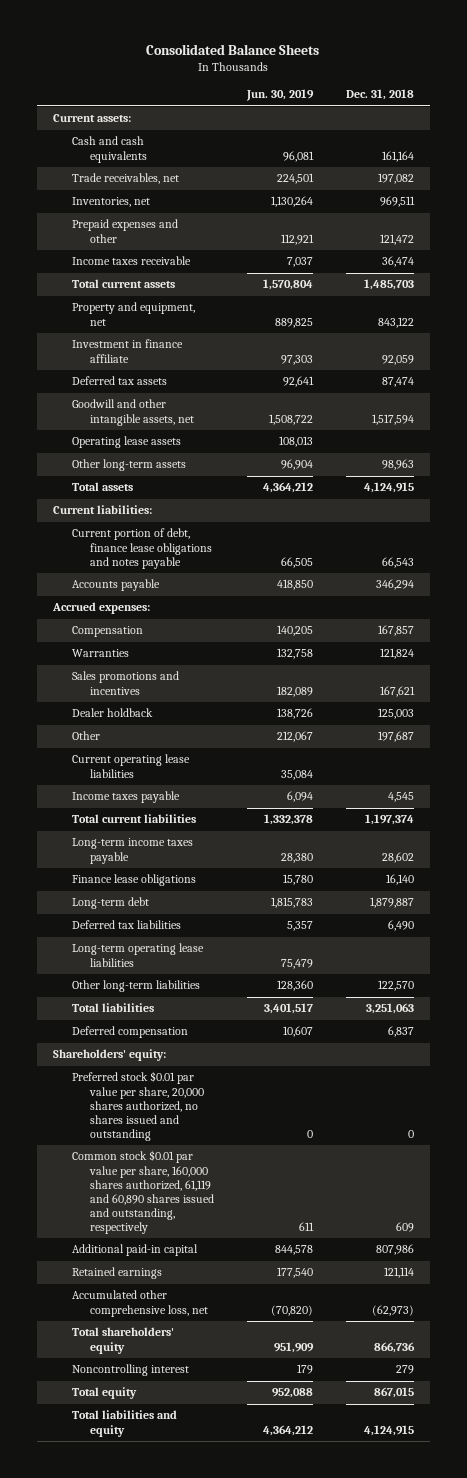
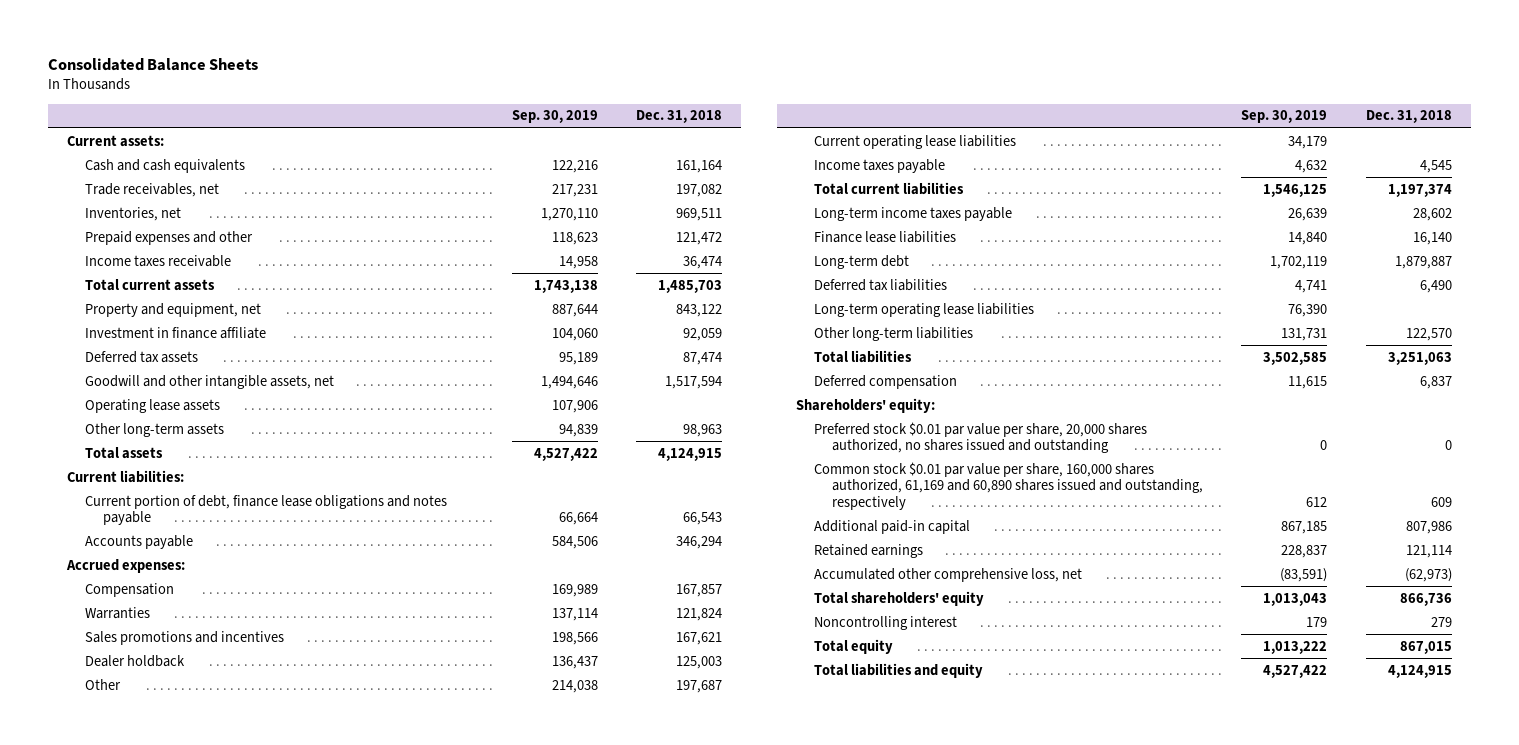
[246,89,315,102] Jun. 30, 2019 -> none
none -> [512,110,599,124] Sep. 30, 2019
[71,874,196,887] Finance lease obligations -> [814,230,957,243] Finance lease liabilities
[71,1150,215,1234] Common stock $0.01 par value per share, 160,000 shares authorized, 61,119 and 60,890 shares issued and outstanding, respectively -> [814,461,1204,510] Common stock $0.01 par value per share, 160,000 shares authorized, 61,169 and 60,890 shares issued and outstanding, respectively

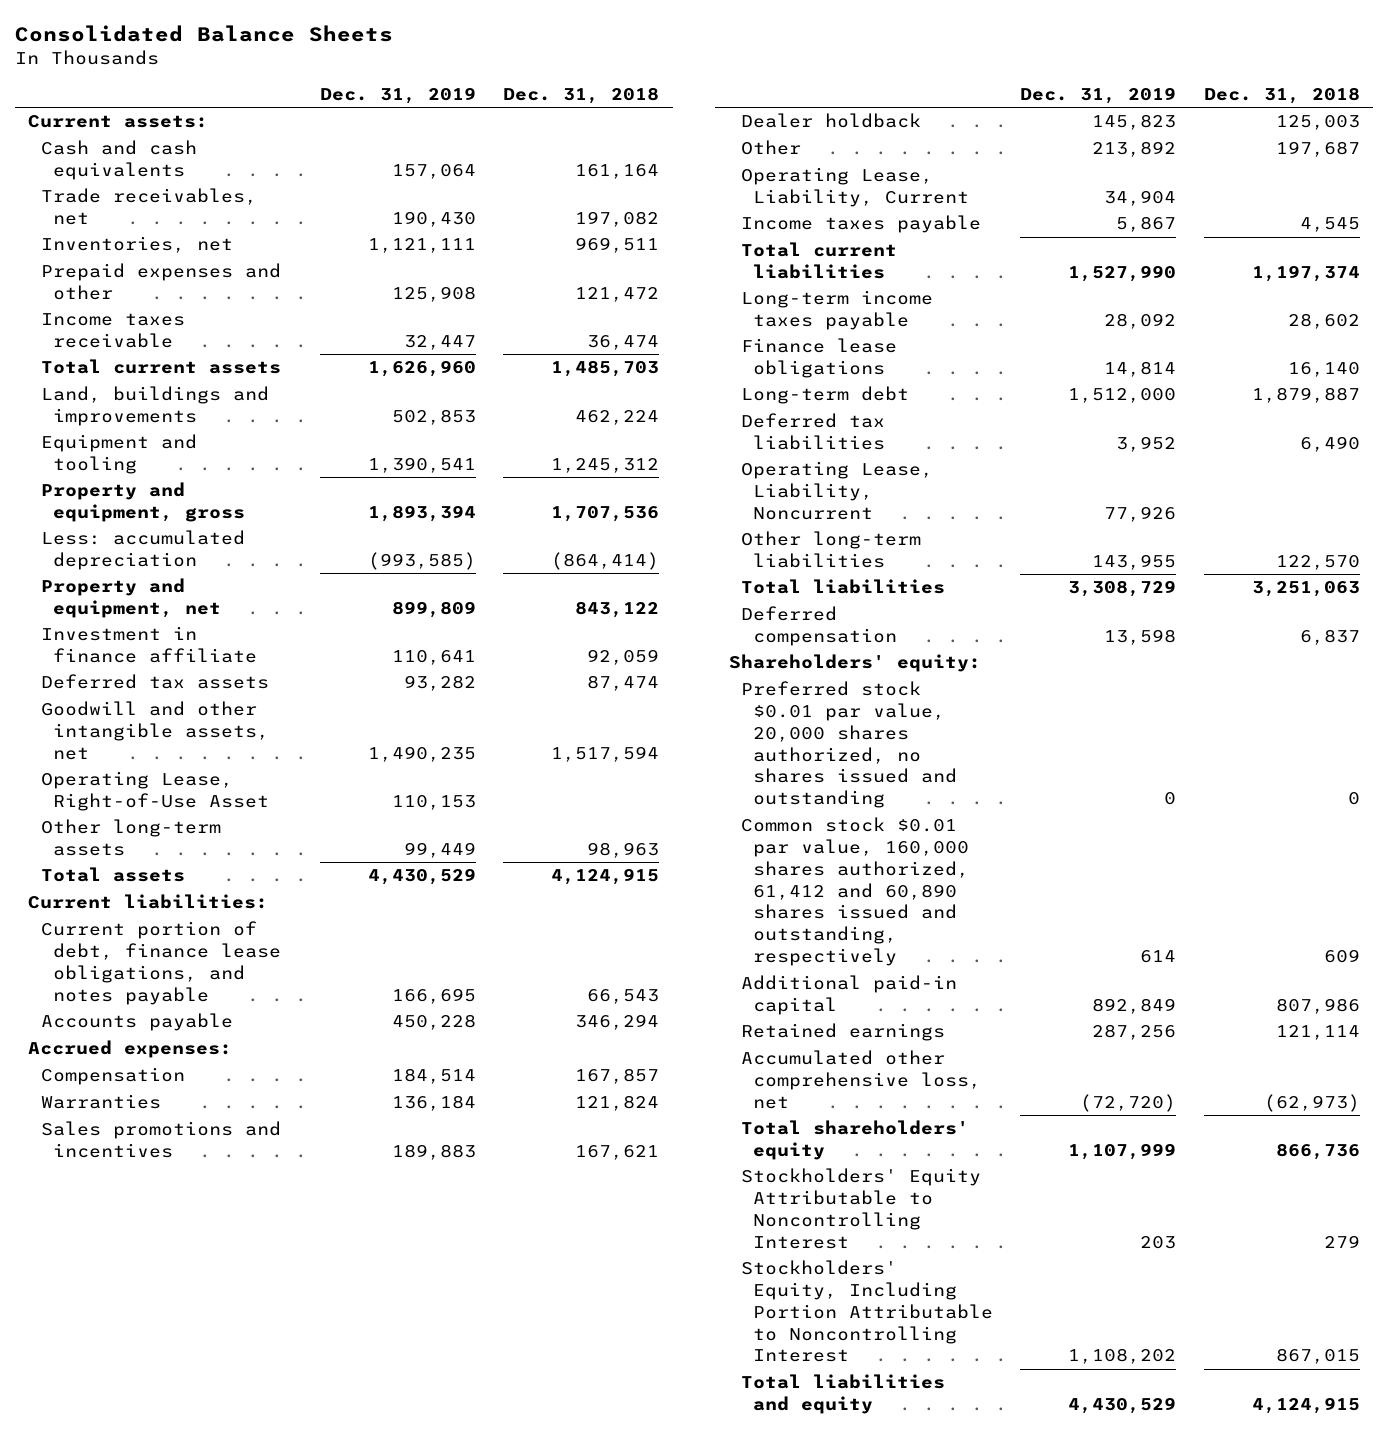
[512,110,599,124] Sep. 30, 2019 -> none
none -> [320,86,477,104] Dec. 31, 2019
none -> [40,386,269,427] Land, buildings and improvements
none -> [40,434,197,475] Equipment and tooling
none -> [40,482,246,523] Property and equipment, gross
none -> [40,530,245,571] Less: accumulated depreciation
[85,398,221,413] Operating lease assets -> [40,771,270,812] Operating Lease, Right-of-Use Asset
[85,494,448,526] Current portion of debt, finance lease obligations and notes payable -> [40,921,282,1005] Current portion of debt, finance lease obligations, and notes payable
[814,134,1017,149] Current operating lease liabilities -> [740,167,970,208] Operating Lease, Liability, Current
[814,230,957,243] Finance lease liabilities -> [740,338,897,379] Finance lease obligations
[814,302,1035,317] Long-term operating lease liabilities -> [740,461,933,520] Operating Lease, Liability, Noncurrent
[814,421,1148,454] Preferred stock $0.01 par value per share, 20,000 shares authorized, no shares issued and outstanding -> [740,681,958,809] Preferred stock $0.01 par value, 20,000 shares authorized, no shares issued and outstanding
[814,461,1204,510] Common stock $0.01 par value per share, 160,000 shares authorized, 61,169 and 60,890 shares issued and outstanding, respectively -> [740,817,970,967] Common stock $0.01 par value, 160,000 shares authorized, 61,412 and 60,890 shares issued and outstanding, respectively
[814,615,958,630] Noncontrolling interest -> [740,1168,981,1249] Stockholders' Equity Attributable to Noncontrolling Interest
[814,638,894,654] Total equity -> [740,1260,994,1363] Stockholders' Equity, Including Portion Attributable to Noncontrolling Interest

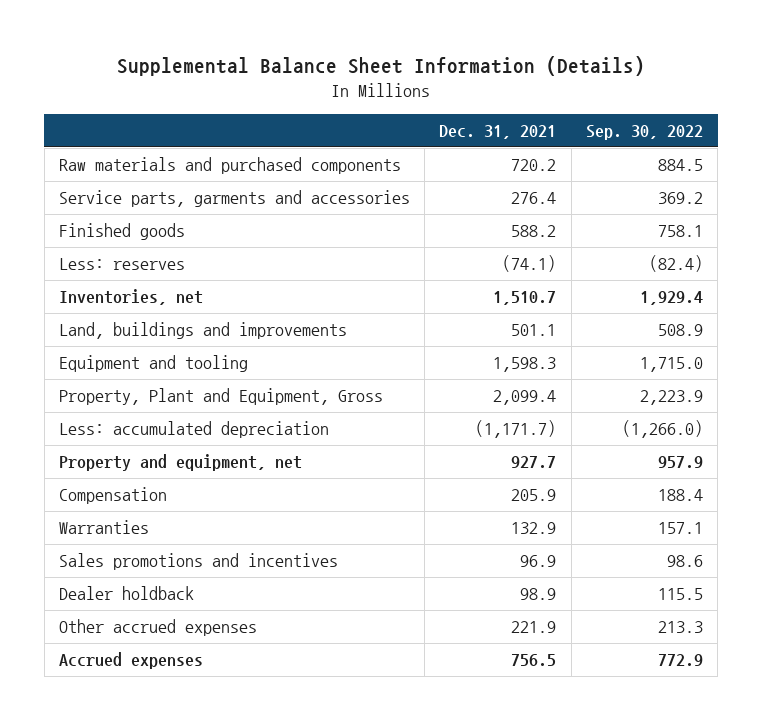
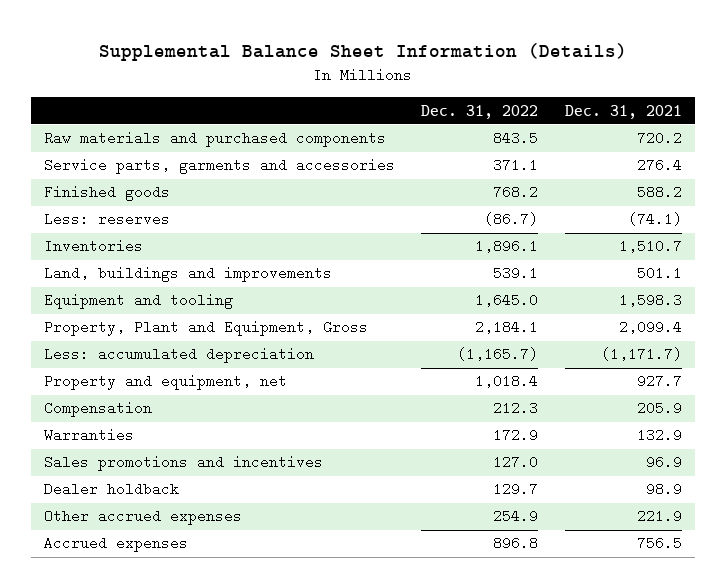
[585,125,703,141] Sep. 30, 2022 -> none
none -> [421,104,539,119] Dec. 31, 2022
[58,289,203,306] Inventories, net -> [43,239,143,254] Inventories

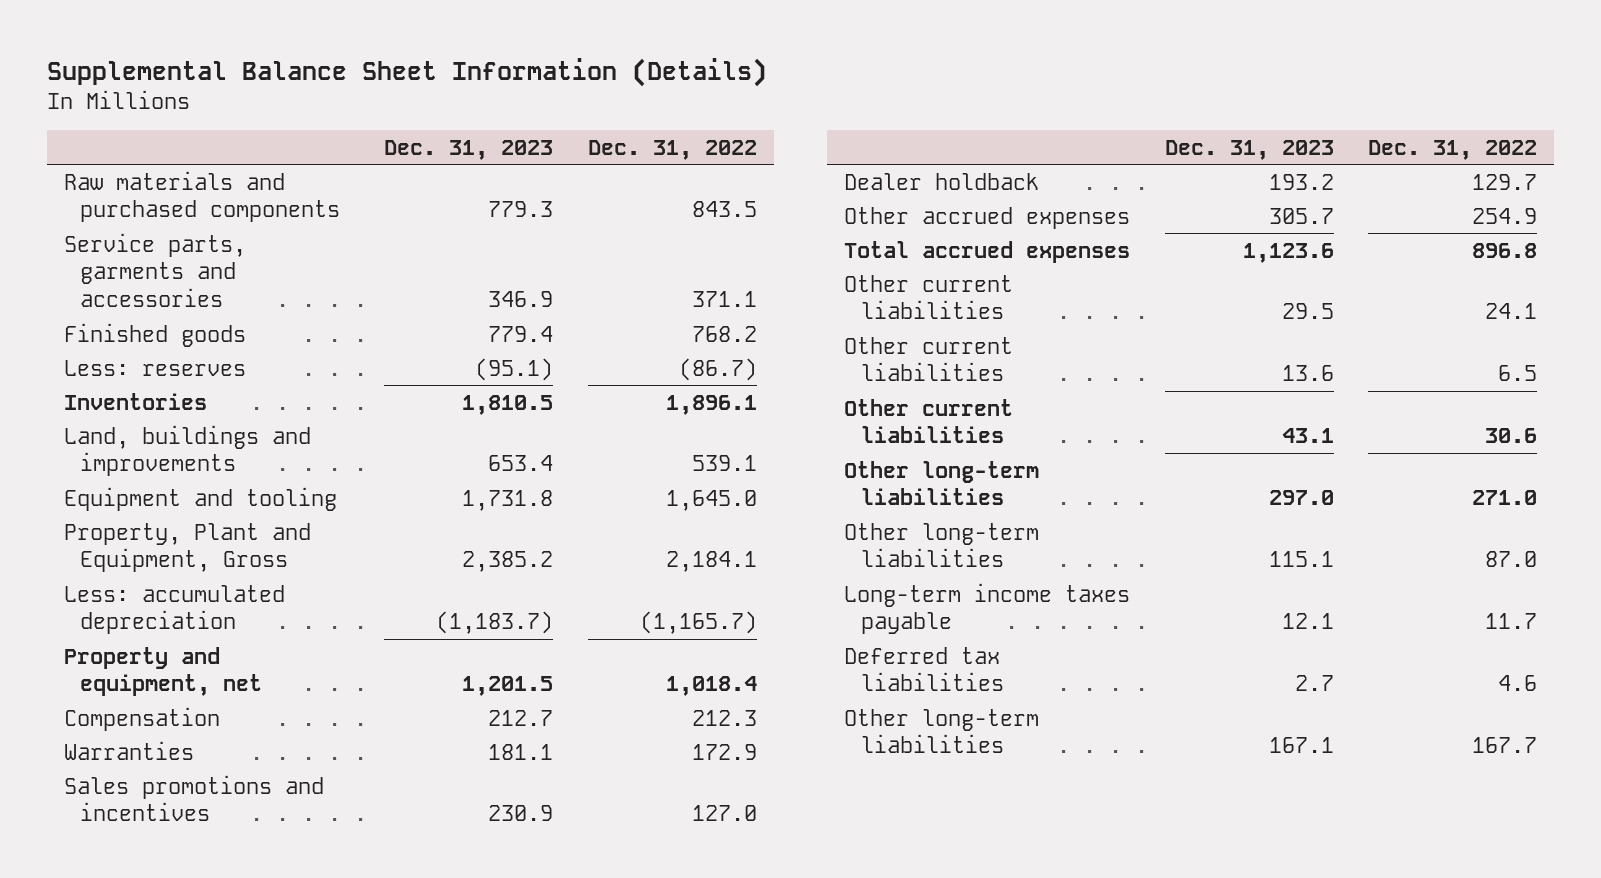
[564,104,682,119] Dec. 31, 2021 -> none
none -> [384,139,554,160] Dec. 31, 2023
[43,536,188,553] Accrued expenses -> [844,240,1131,263] Total accrued expenses
none -> [844,274,1014,320] Other current liabilities
none -> [844,336,1014,382] Other current liabilities
none -> [844,398,1014,444] Other current liabilities
none -> [844,460,1040,506] Other long-term liabilities
none -> [844,522,1040,568] Other long-term liabilities
none -> [844,582,1131,635] Long-term income taxes payable
none -> [844,646,1004,692] Deferred tax liabilities
none -> [844,708,1040,754] Other long-term liabilities

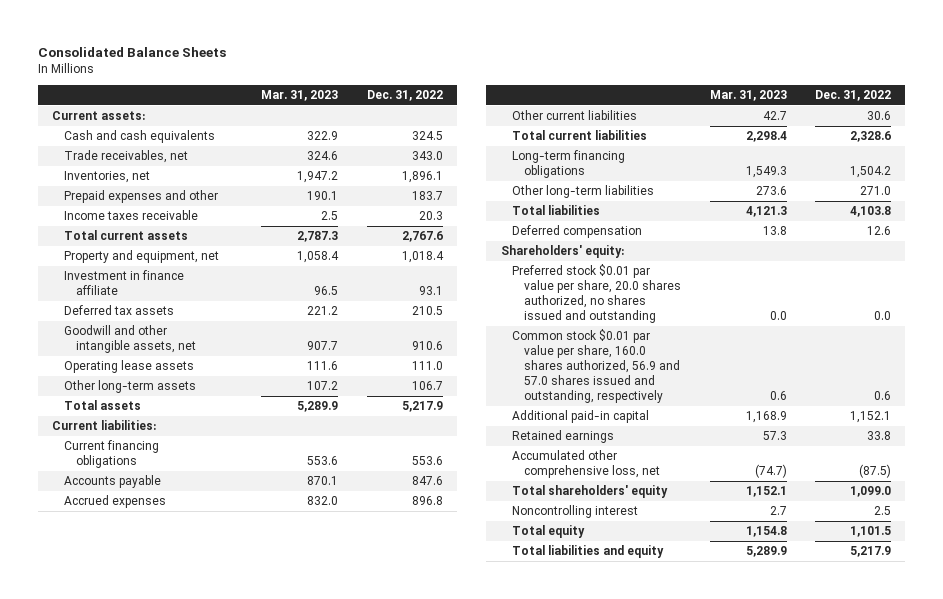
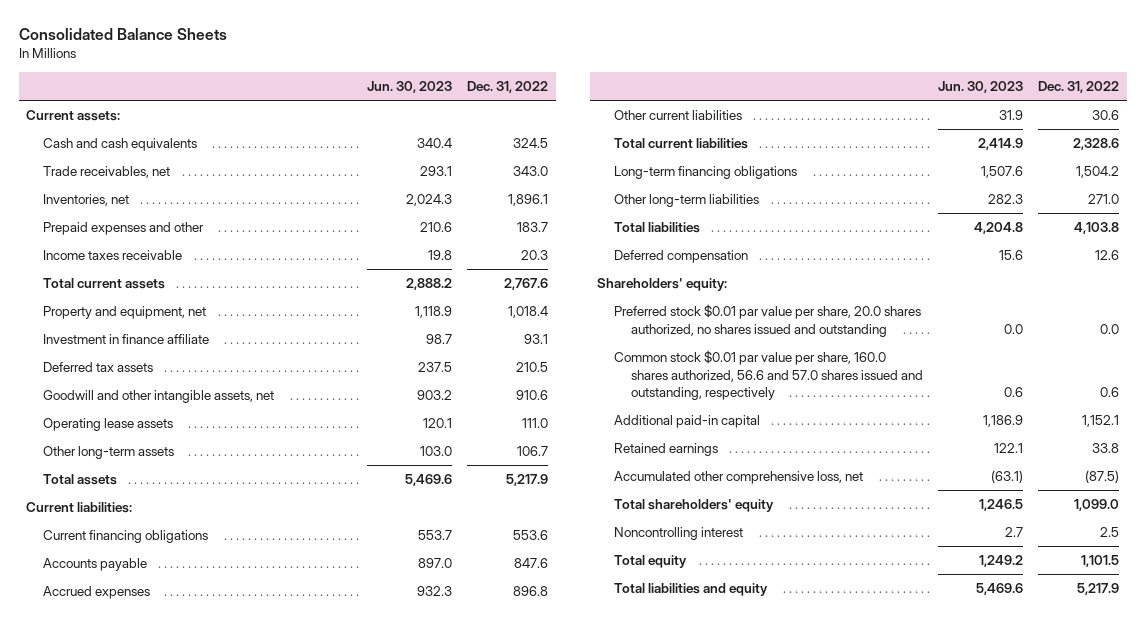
[261,89,339,101] Mar. 31, 2023 -> none
none -> [367,81,453,94] Jun. 30, 2023
[512,329,681,404] Common stock $0.01 par value per share, 160.0 shares authorized, 56.9 and 57.0 shares issued and outstanding, respectively -> [614,350,923,401] Common stock $0.01 par value per share, 160.0 shares authorized, 56.6 and 57.0 shares issued and outstanding, respectively

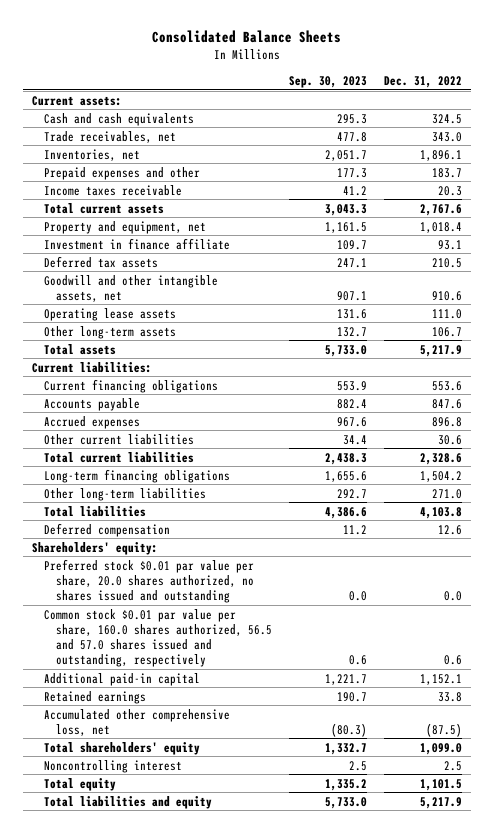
[367,81,453,94] Jun. 30, 2023 -> none
none -> [289,76,368,89] Sep. 30, 2023
[614,350,923,401] Common stock $0.01 par value per share, 160.0 shares authorized, 56.6 and 57.0 shares issued and outstanding, respectively -> [43,608,273,667] Common stock $0.01 par value per share, 160.0 shares authorized, 56.5 and 57.0 shares issued and outstanding, respectively

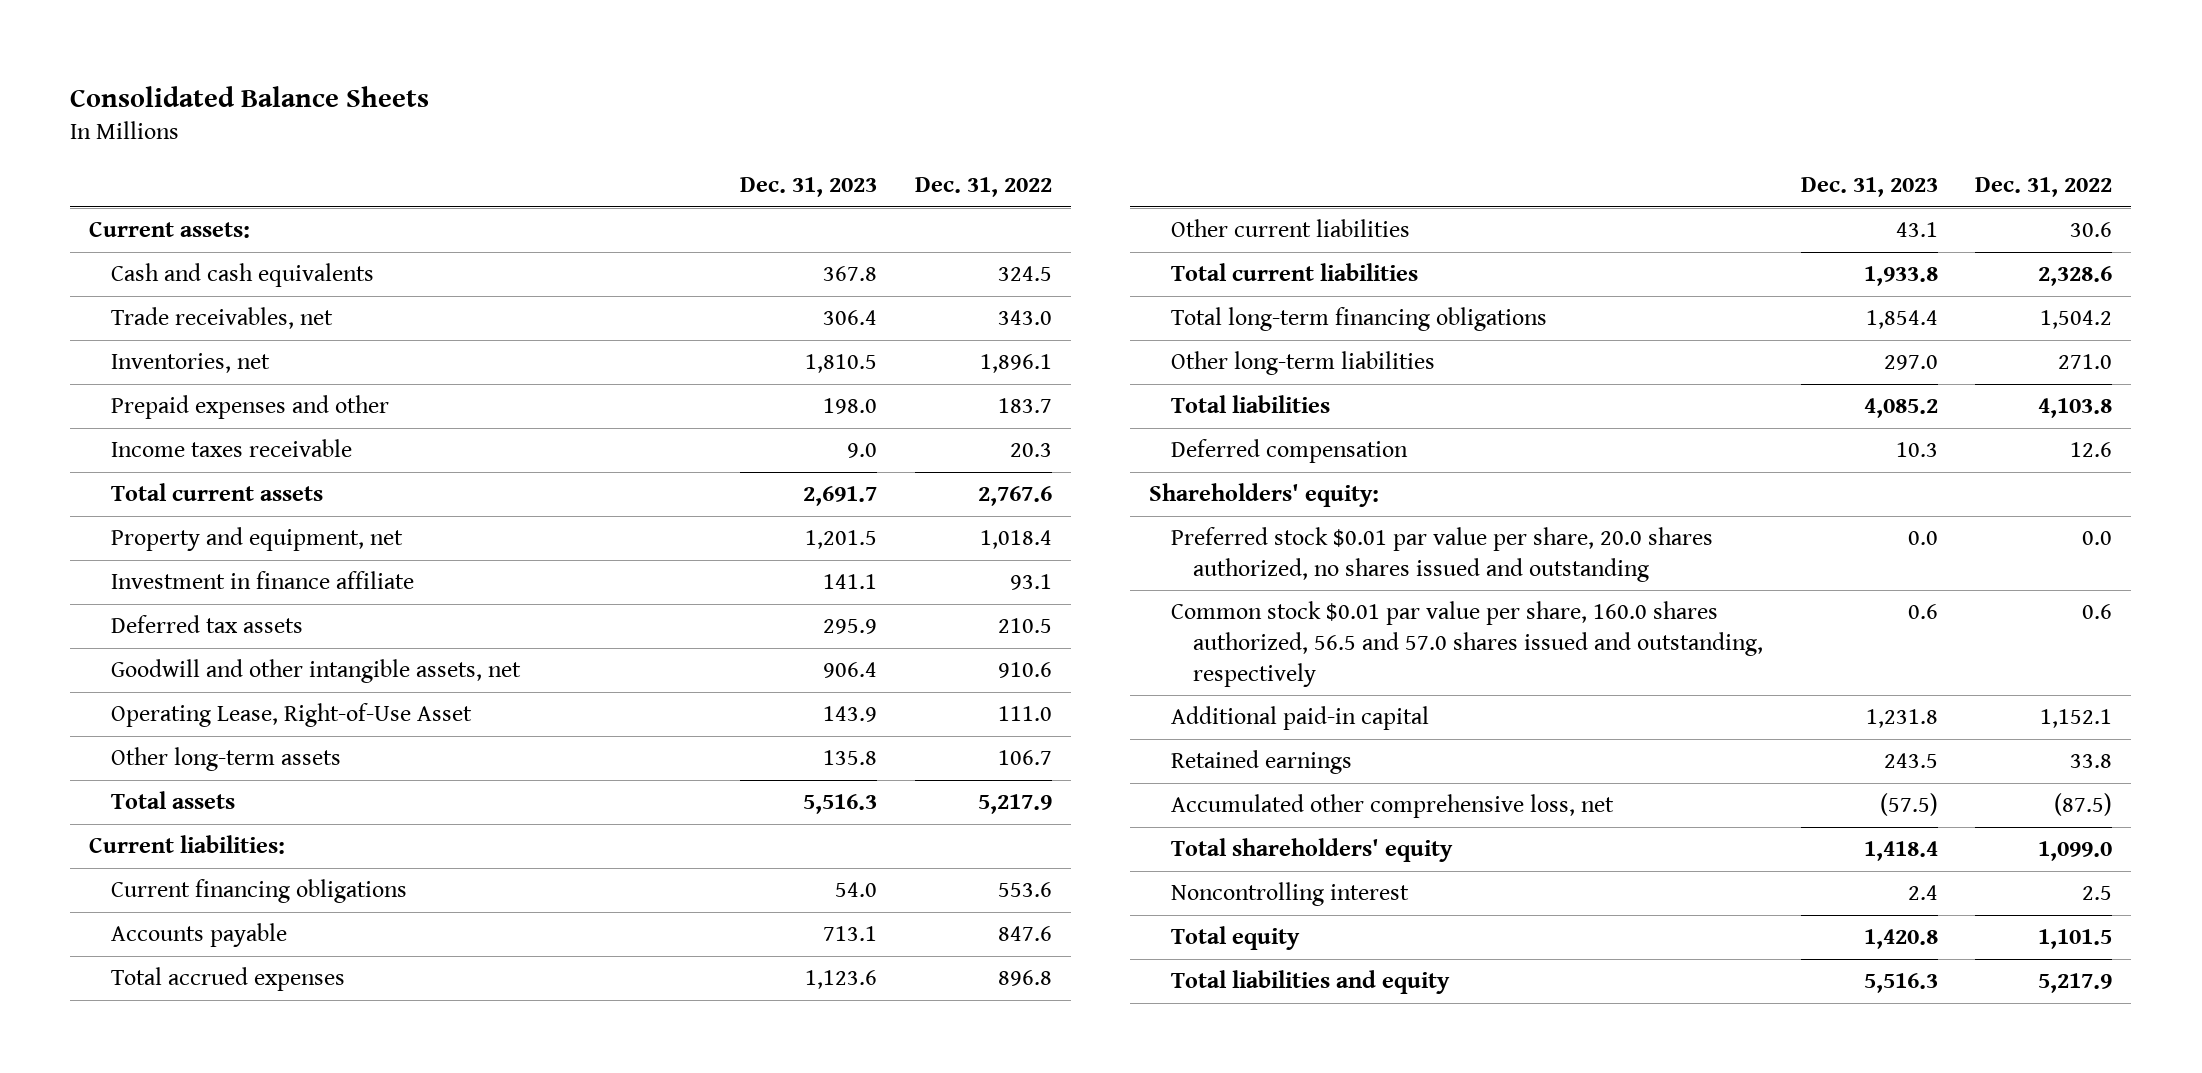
[289,76,368,89] Sep. 30, 2023 -> none
none -> [740,177,878,198] Dec. 31, 2023
[43,307,176,321] Operating lease assets -> [110,703,472,728] Operating Lease, Right-of-Use Asset
[43,415,140,429] Accrued expenses -> [110,967,345,992] Total accrued expenses
[43,468,230,483] Long-term financing obligations -> [1171,307,1548,332] Total long-term financing obligations

